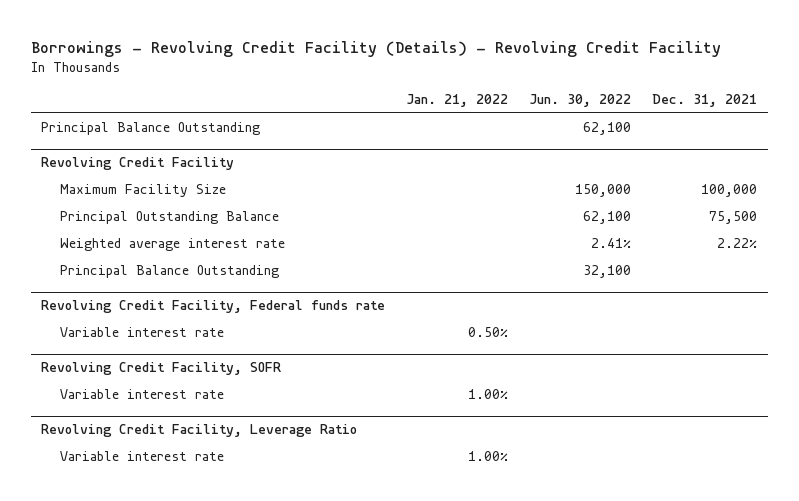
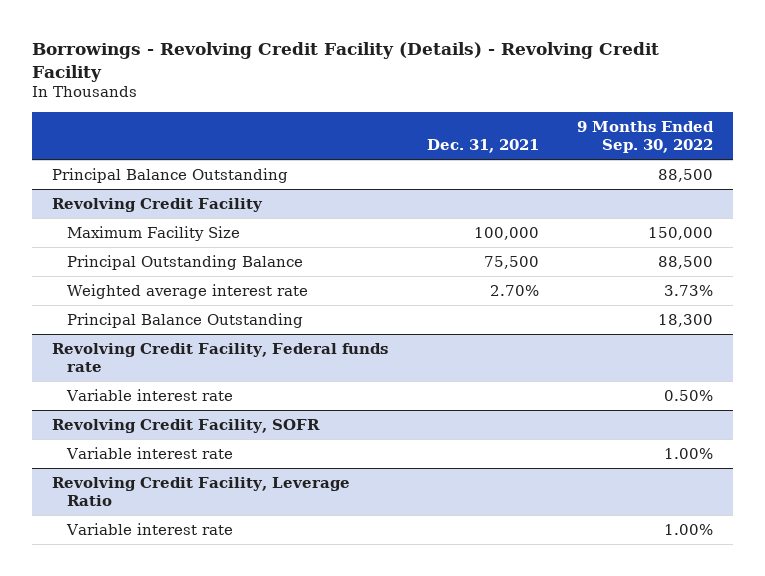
[406,93,509,107] Jan. 21, 2022 -> none
[529,93,632,107] Jun. 30, 2022 -> none
none -> [577,120,715,153] 9 Months Ended Sep. 30, 2022
[717,238,758,249] 2.22% -> [489,284,539,296] 2.70%

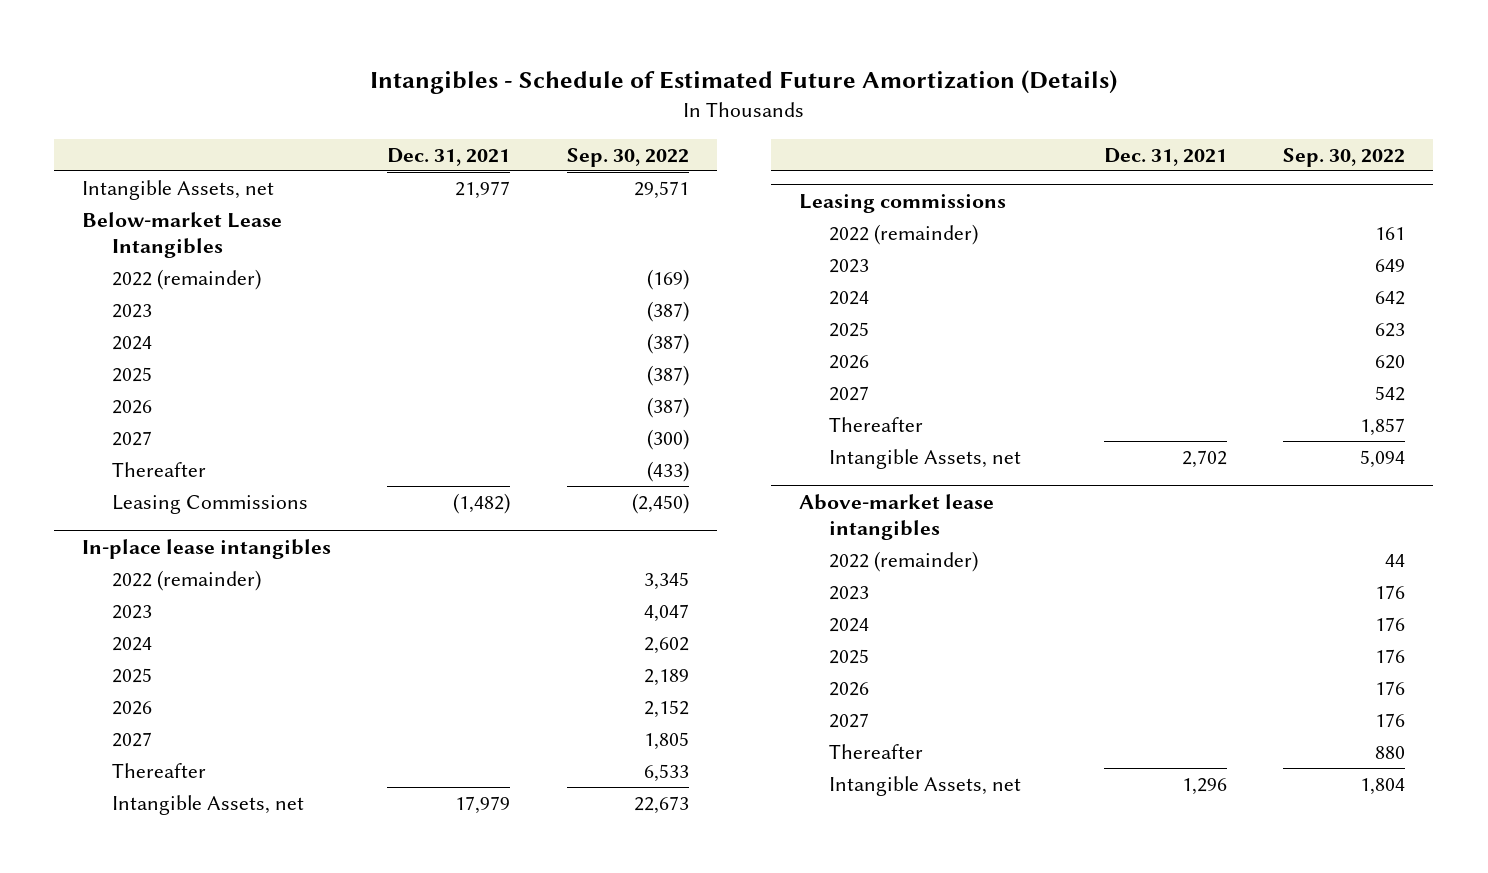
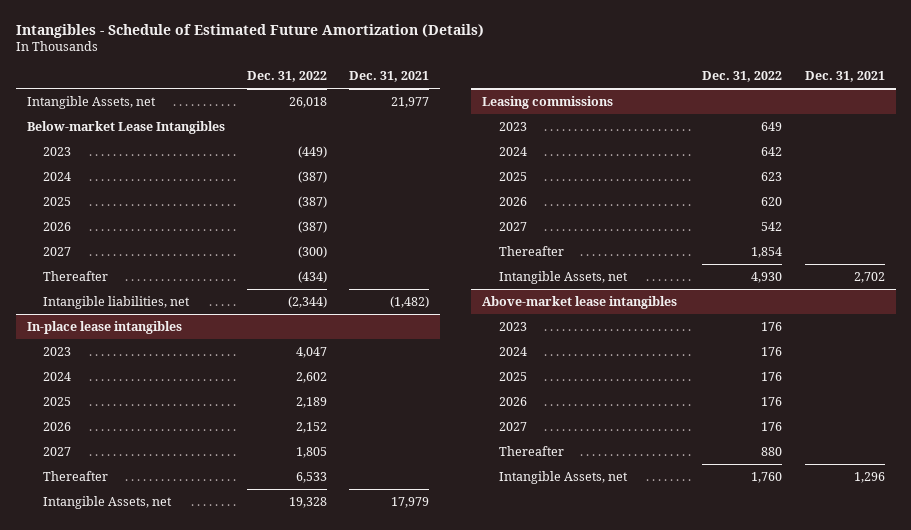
[566,147,689,167] Sep. 30, 2022 -> none
none -> [247,71,328,83] Dec. 31, 2022
[112,268,262,290] 2022 (remainder) -> none
[112,494,309,514] Leasing Commissions -> [43,295,191,309] Intangible liabilities, net
[112,569,262,591] 2022 (remainder) -> none
[828,223,978,245] 2022 (remainder) -> none
[828,550,978,572] 2022 (remainder) -> none

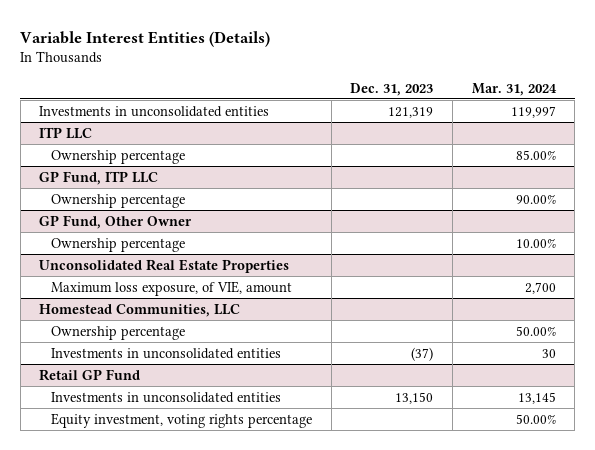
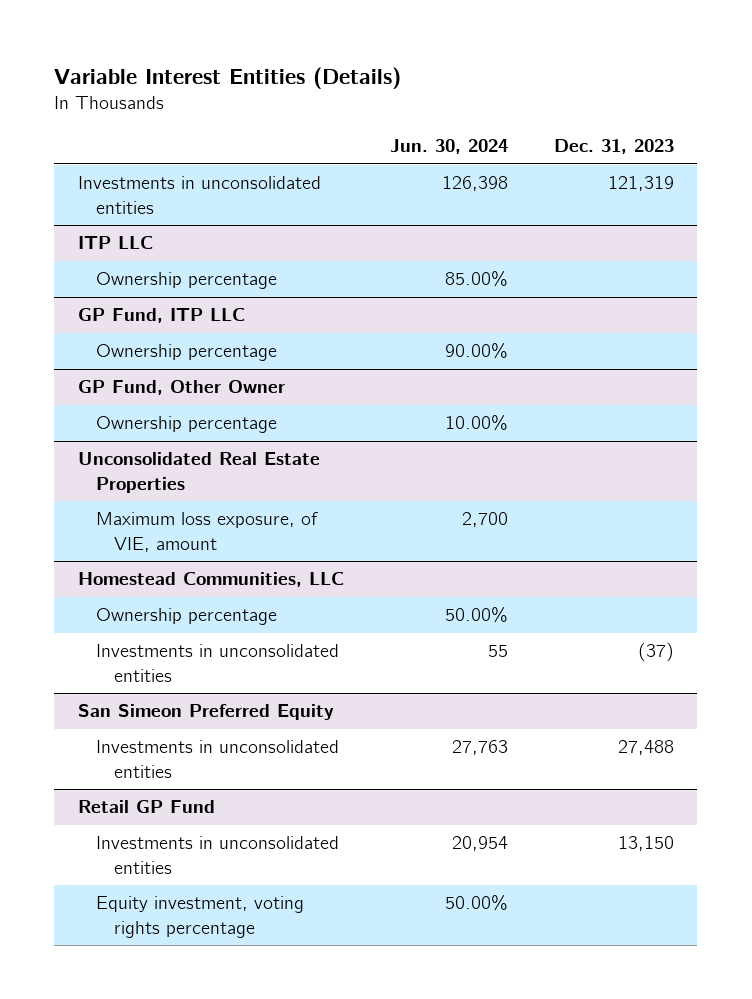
[471,82,557,96] Mar. 31, 2024 -> none
none -> [389,139,508,155] Jun. 30, 2024
none -> [77,704,334,721] San Simeon Preferred Equity
none -> [96,740,340,778] Investments in unconsolidated entities

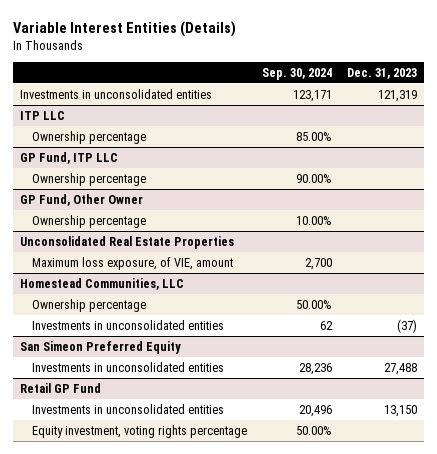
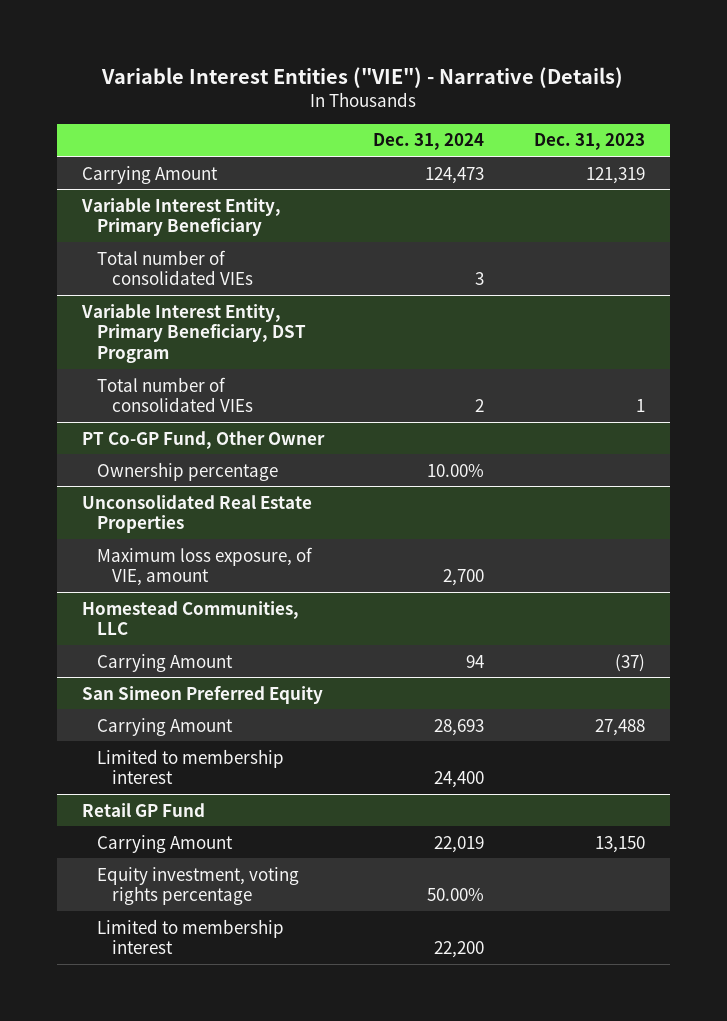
[13,20,237,37] Variable Interest Entities (Details) -> [101,66,624,88] Variable Interest Entities ("VIE") - Narrative (Details)
[261,67,332,80] Sep. 30, 2024 -> none
none -> [373,133,485,151] Dec. 31, 2024
[20,110,66,120] ITP LLC -> none
[32,130,147,144] Ownership percentage -> none
[20,151,119,164] GP Fund, ITP LLC -> none
[32,172,147,186] Ownership percentage -> none
[20,88,213,99] Investments in unconsolidated entities -> [81,165,218,184] Carrying Amount
none -> [80,197,281,237] Variable Interest Entity, Primary Beneficiary
none -> [97,249,254,286] Total number of consolidated VIEs
none -> [80,303,307,364] Variable Interest Entity, Primary Beneficiary, DST Program
none -> [97,376,254,413] Total number of consolidated VIEs
[20,193,144,206] GP Fund, Other Owner -> [81,430,325,449] PT Co-GP Fund, Other Owner
[32,298,147,312] Ownership percentage -> none
[32,319,225,330] Investments in unconsolidated entities -> [97,653,234,672] Carrying Amount
[32,361,225,372] Investments in unconsolidated entities -> [97,717,234,736] Carrying Amount
none -> [97,748,285,785] Limited to membership interest
[32,403,225,414] Investments in unconsolidated entities -> [97,834,234,853] Carrying Amount
none -> [97,918,285,955] Limited to membership interest

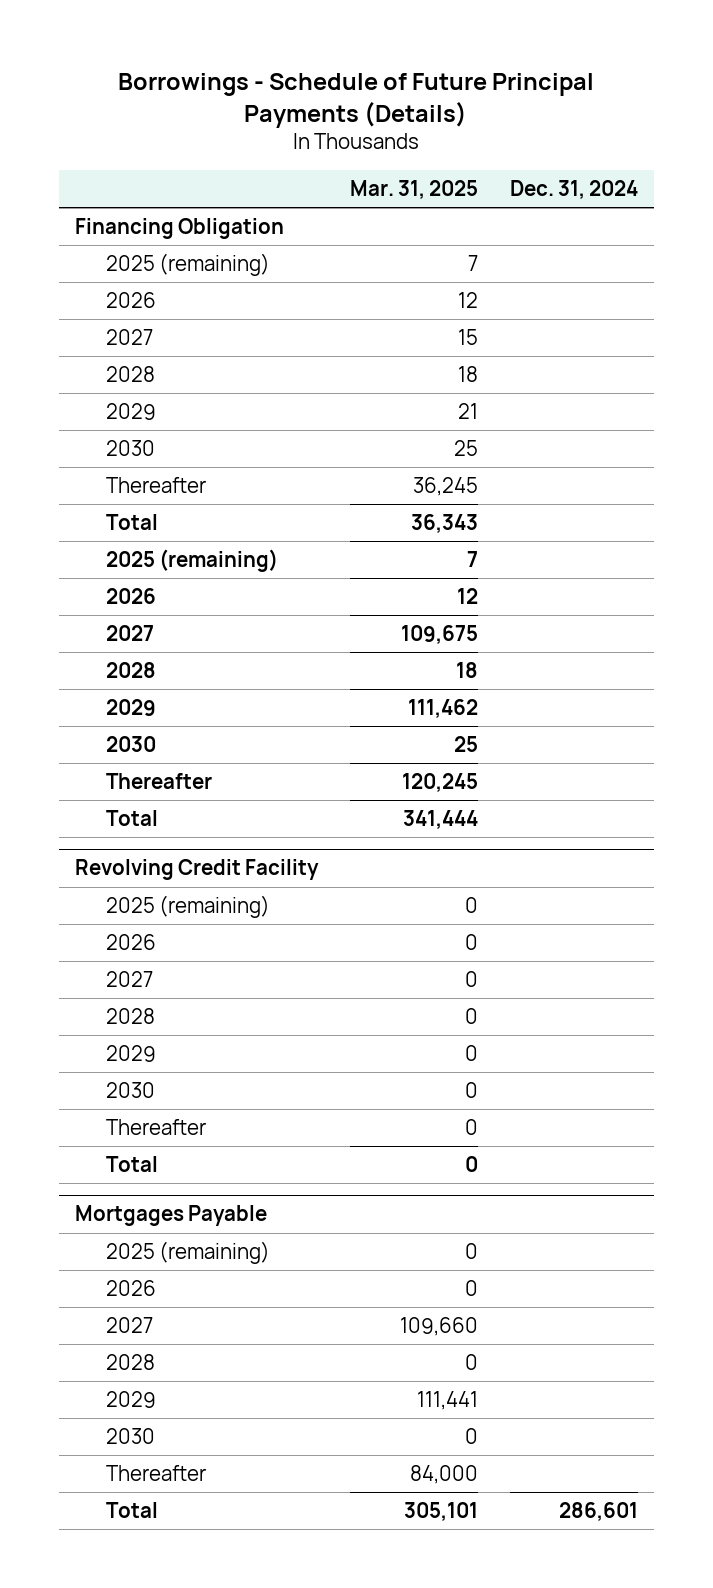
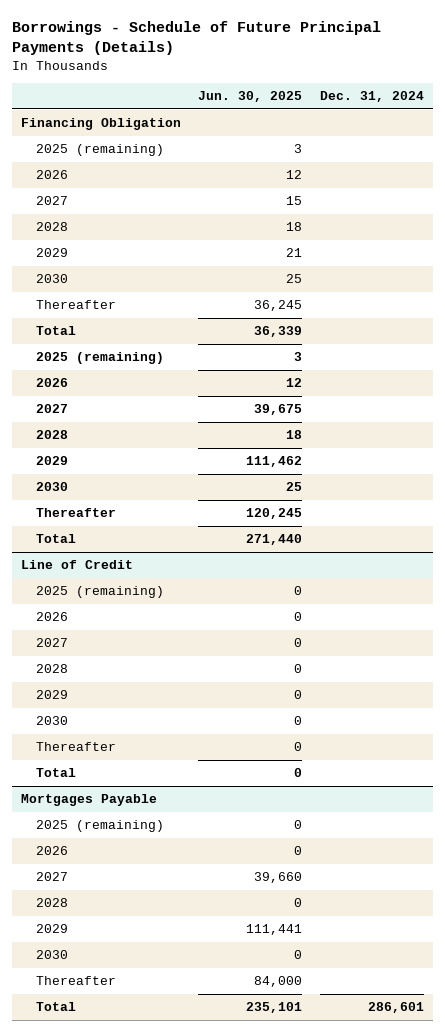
[349,179,478,199] Mar. 31, 2025 -> none
none -> [198,91,303,103] Jun. 30, 2025
[74,859,319,881] Revolving Credit Facility -> [20,560,133,570] Line of Credit

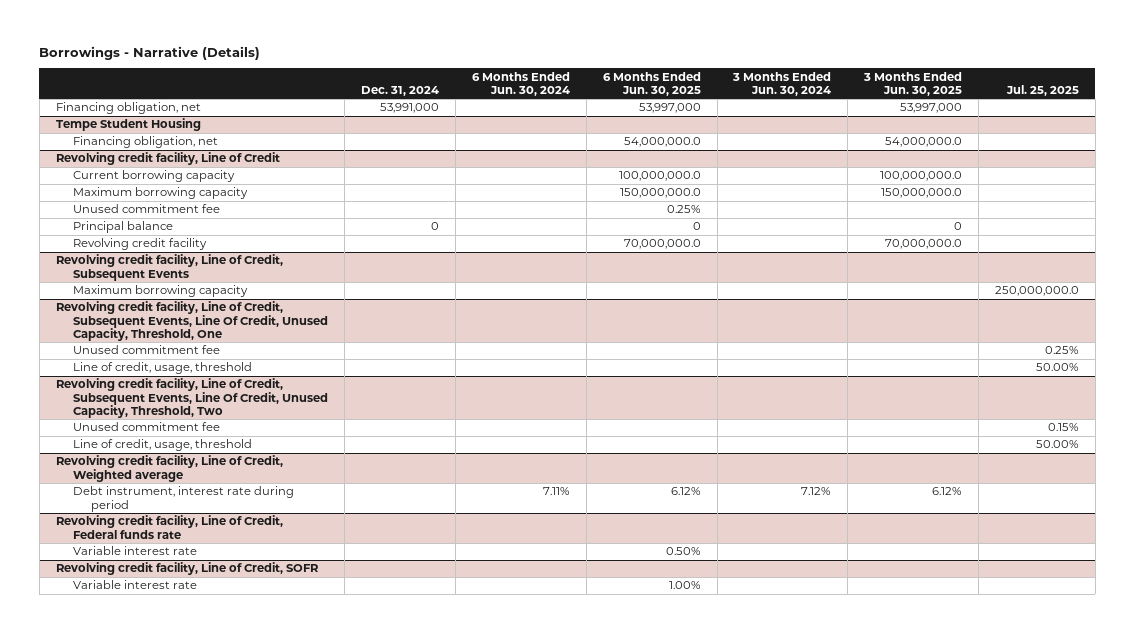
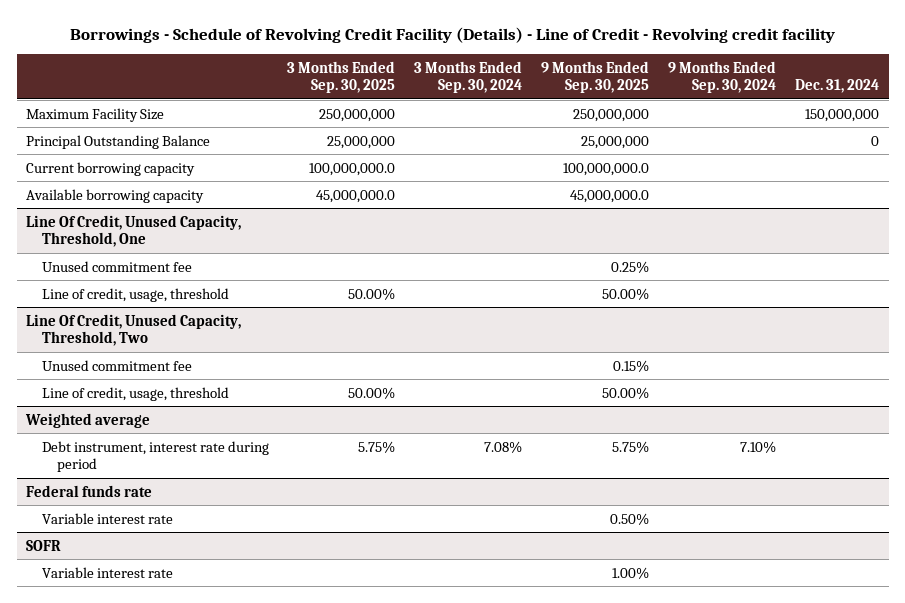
[39,46,261,61] Borrowings - Narrative (Details) -> [69,26,835,43] Borrowings - Schedule of Revolving Credit Facility (Details) - Line of Credit - Revolving credit facility
[471,71,570,97] 6 Months Ended Jun. 30, 2024 -> none
[602,71,701,97] 6 Months Ended Jun. 30, 2025 -> none
[732,71,832,97] 3 Months Ended Jun. 30, 2024 -> none
[863,71,963,97] 3 Months Ended Jun. 30, 2025 -> none
[1006,85,1080,97] Jul. 25, 2025 -> none
none -> [287,61,396,94] 3 Months Ended Sep. 30, 2025
none -> [414,61,523,94] 3 Months Ended Sep. 30, 2024
none -> [541,61,650,94] 9 Months Ended Sep. 30, 2025
none -> [668,61,777,94] 9 Months Ended Sep. 30, 2024
[55,102,201,115] Financing obligation, net -> none
[55,118,201,132] Tempe Student Housing -> none
[73,136,219,149] Financing obligation, net -> none
[55,152,280,166] Revolving credit facility, Line of Credit -> none
[73,170,236,183] Current borrowing capacity -> none
[73,187,249,200] Maximum borrowing capacity -> none
[73,204,221,214] Unused commitment fee -> none
[73,221,174,234] Principal balance -> none
[73,238,208,251] Revolving credit facility -> none
[55,254,283,281] Revolving credit facility, Line of Credit, Subsequent Events -> none
[73,285,249,298] Maximum borrowing capacity -> none
none -> [26,107,165,122] Maximum Facility Size
none -> [26,134,211,149] Principal Outstanding Balance
none -> [26,161,196,176] Current borrowing capacity
none -> [26,188,205,203] Available borrowing capacity
[55,301,329,341] Revolving credit facility, Line of Credit, Subsequent Events, Line Of Credit, Unused Capacity, Threshold, One -> [26,214,242,247] Line Of Credit, Unused Capacity, Threshold, One
[55,378,329,418] Revolving credit facility, Line of Credit, Subsequent Events, Line Of Credit, Unused Capacity, Threshold, Two -> [26,313,242,346] Line Of Credit, Unused Capacity, Threshold, Two
[55,455,283,482] Revolving credit facility, Line of Credit, Weighted average -> [25,412,151,428] Weighted average
[55,515,283,539] Revolving credit facility, Line of Credit, Federal funds rate -> [26,484,153,497] Federal funds rate
[55,562,319,576] Revolving credit facility, Line of Credit, SOFR -> [26,539,62,551] SOFR

